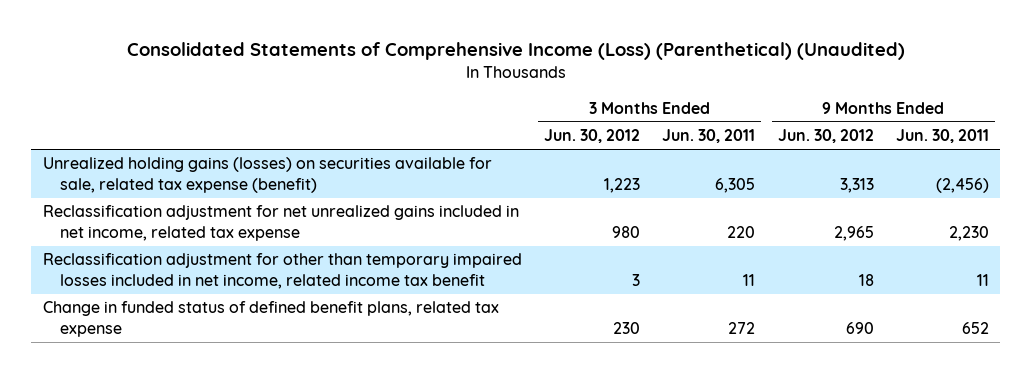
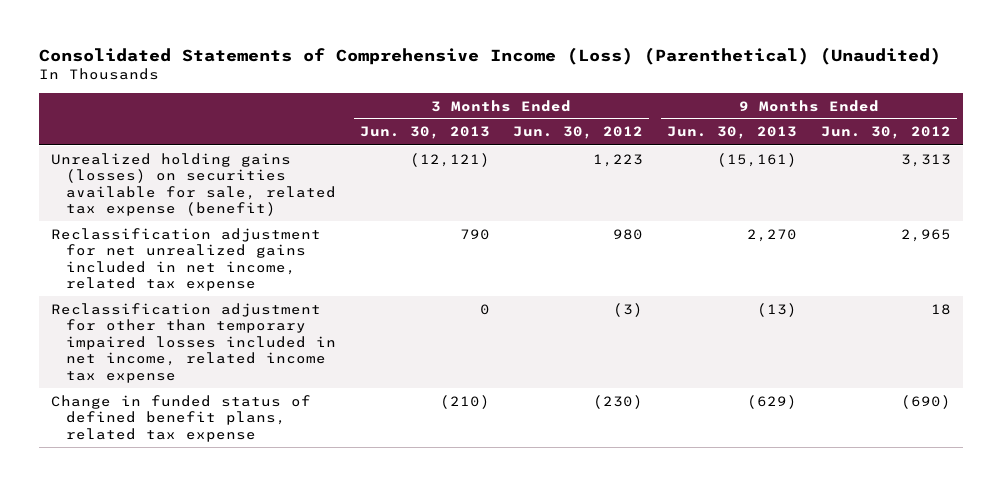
[662,129,756,144] Jun. 30, 2011 -> none
[896,129,990,144] Jun. 30, 2011 -> none
none -> [359,126,490,140] Jun. 30, 2013
none -> [666,126,797,140] Jun. 30, 2013
[42,253,522,289] Reclassification adjustment for other than temporary impaired losses included in net income, related income tax benefit -> [51,302,336,383] Reclassification adjustment for other than temporary impaired losses included in net income, related income tax expense
[631,273,640,286] 3 -> [613,302,644,317] (3)
[612,321,640,334] 230 -> [593,394,644,409] (230)
[845,321,874,334] 690 -> [900,394,951,409] (690)

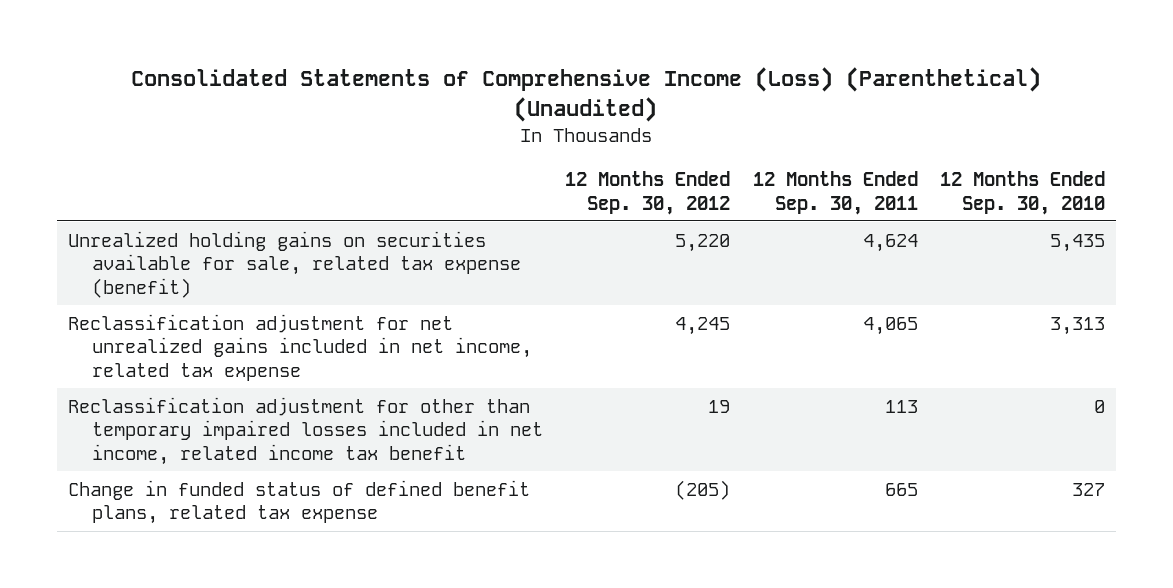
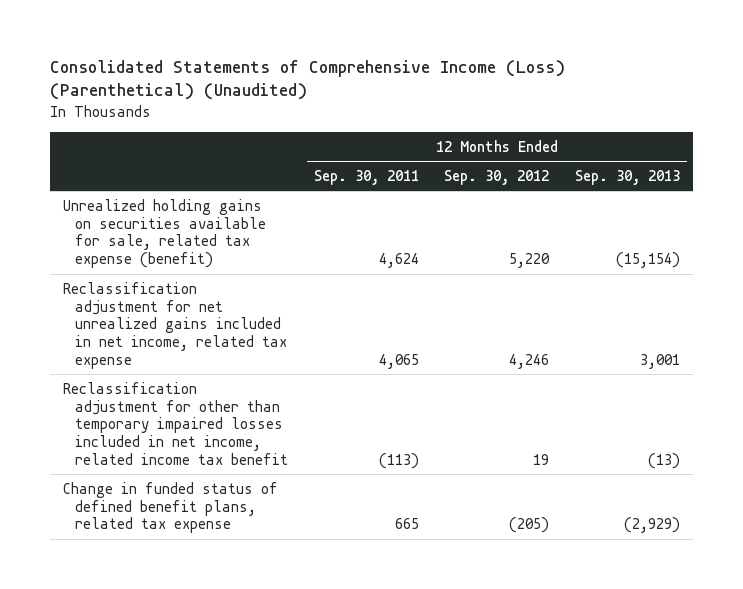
[939,170,1105,215] 12 Months Ended Sep. 30, 2010 -> none
none -> [575,169,681,185] Sep. 30, 2013
[675,316,731,335] 4,245 -> [509,353,550,369] 4,246
[884,399,918,413] 113 -> [378,452,419,469] (113)

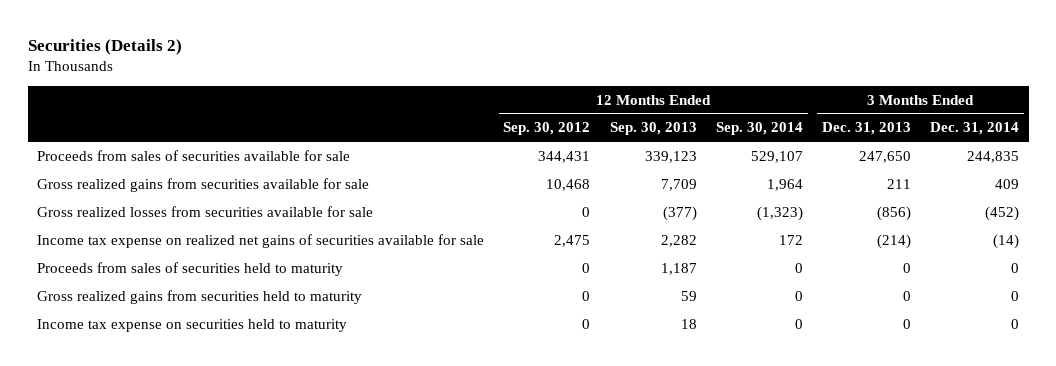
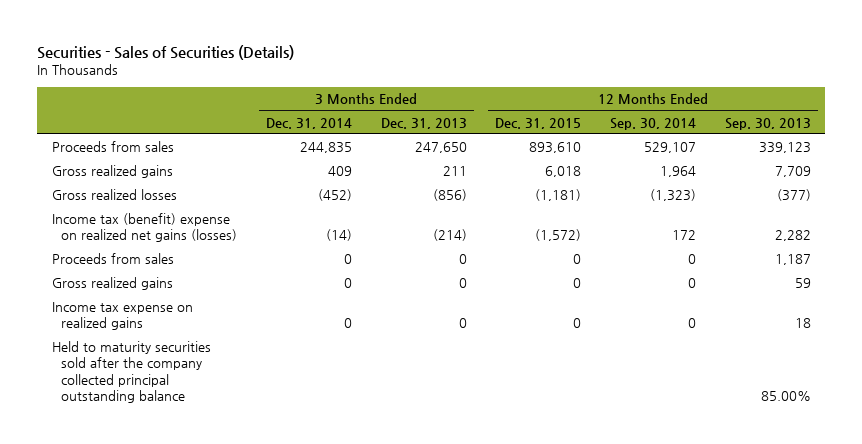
[27,38,182,55] Securities (Details 2) -> [37,44,295,60] Securities - Sales of Securities (Details)
[503,122,591,136] Sep. 30, 2012 -> none
none -> [495,117,582,129] Dec. 31, 2015
[37,149,351,161] Proceeds from sales of securities available for sale -> [51,141,174,153] Proceeds from sales
[37,177,370,192] Gross realized gains from securities available for sale -> [51,165,173,179] Gross realized gains
[37,205,374,217] Gross realized losses from securities available for sale -> [51,189,177,201] Gross realized losses
[37,233,485,248] Income tax expense on realized net gains of securities available for sale -> [51,213,238,243] Income tax (benefit) expense on realized net gains (losses)
[37,261,344,276] Proceeds from sales of securities held to maturity -> [51,253,174,265] Proceeds from sales
[37,289,363,304] Gross realized gains from securities held to maturity -> [51,277,173,291] Gross realized gains
[37,318,348,332] Income tax expense on securities held to maturity -> [51,302,193,331] Income tax expense on realized gains
none -> [51,341,211,403] Held to maturity securities sold after the company collected principal outstanding balance

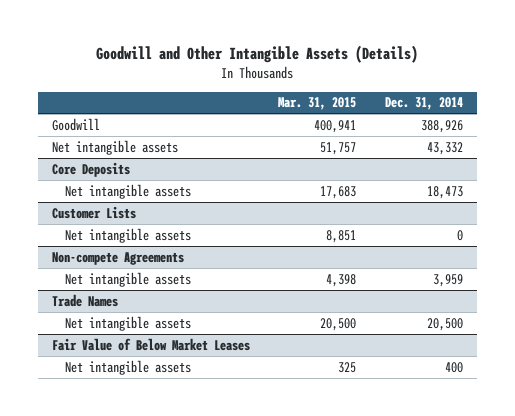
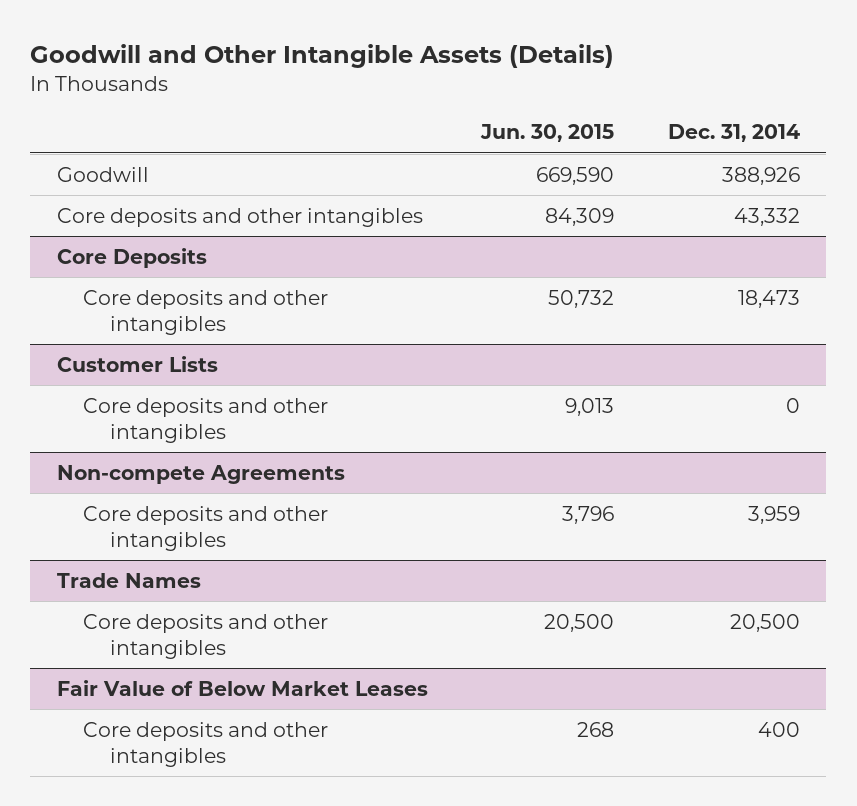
[278,97,357,111] Mar. 31, 2015 -> none
none -> [480,124,615,143] Jun. 30, 2015
[51,139,178,155] Net intangible assets -> [57,207,424,227] Core deposits and other intangibles
[64,183,191,199] Net intangible assets -> [83,289,329,335] Core deposits and other intangibles
[64,227,191,243] Net intangible assets -> [83,397,329,443] Core deposits and other intangibles
[64,271,191,287] Net intangible assets -> [83,505,329,551] Core deposits and other intangibles
[64,315,191,331] Net intangible assets -> [83,613,329,659] Core deposits and other intangibles
[64,359,191,375] Net intangible assets -> [83,721,329,767] Core deposits and other intangibles

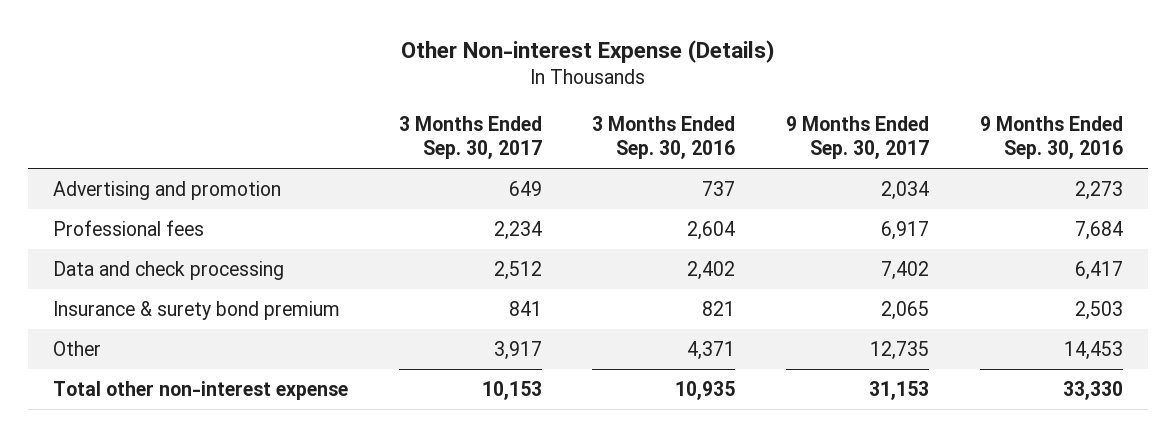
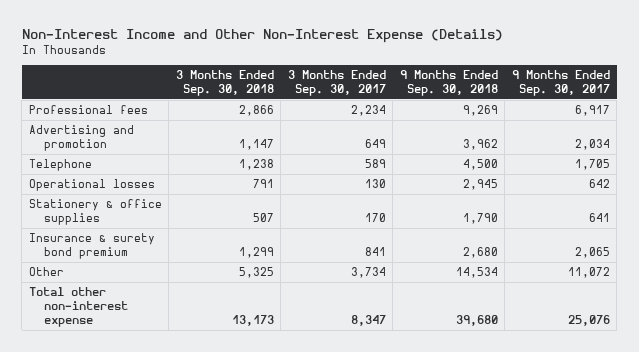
[400,39,775,63] Other Non-interest Expense (Details) -> [21,28,503,43] Non-Interest Income and Other Non-Interest Expense (Details)
[592,115,736,160] 3 Months Ended Sep. 30, 2016 -> none
[979,115,1123,160] 9 Months Ended Sep. 30, 2016 -> none
none -> [175,70,274,96] 3 Months Ended Sep. 30, 2018
none -> [399,70,498,96] 9 Months Ended Sep. 30, 2018
[52,260,284,280] Data and check processing -> none
[52,180,281,200] Advertising and promotion -> [28,125,134,152] Advertising and promotion
none -> [28,159,92,172] Telephone
none -> [28,179,155,192] Operational losses
none -> [28,199,162,226] Stationery & office supplies
[493,340,542,360] 3,917 -> [350,267,386,279] 3,734
[870,340,930,360] 12,735 -> [567,267,610,279] 11,072
[481,380,542,400] 10,153 -> [350,314,386,326] 8,347
[869,380,930,400] 31,153 -> [567,314,610,326] 25,076

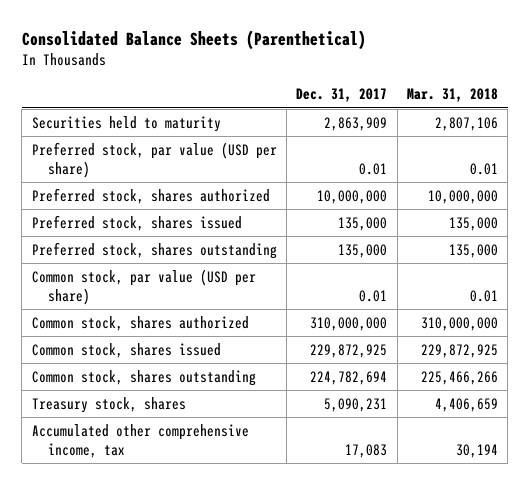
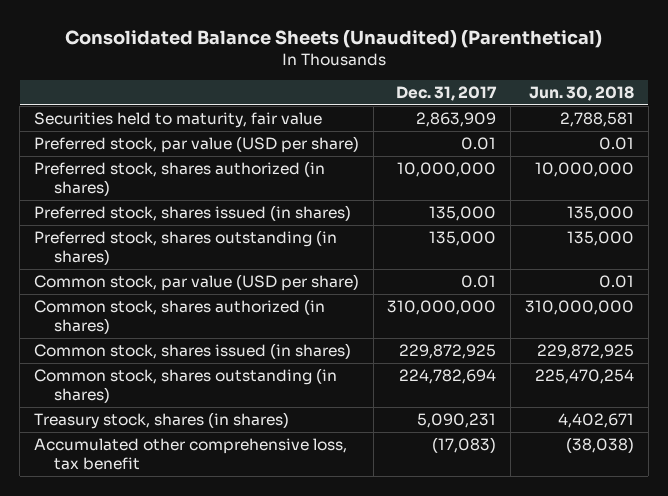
[21,30,366,51] Consolidated Balance Sheets (Parenthetical) -> [64,29,602,48] Consolidated Balance Sheets (Unaudited) (Parenthetical)
[406,88,498,103] Mar. 31, 2018 -> none
none -> [529,86,635,102] Jun. 30, 2018
[31,115,221,132] Securities held to maturity -> [33,111,322,128] Securities held to maturity, fair value
[31,187,270,204] Preferred stock, shares authorized -> [33,160,325,197] Preferred stock, shares authorized (in shares)
[31,214,242,231] Preferred stock, shares issued -> [33,204,351,221] Preferred stock, shares issued (in shares)
[31,241,277,259] Preferred stock, shares outstanding -> [33,229,337,266] Preferred stock, shares outstanding (in shares)
[31,315,249,331] Common stock, shares authorized -> [33,298,325,335] Common stock, shares authorized (in shares)
[31,342,221,358] Common stock, shares issued -> [33,342,351,359] Common stock, shares issued (in shares)
[31,369,256,386] Common stock, shares outstanding -> [33,367,337,404] Common stock, shares outstanding (in shares)
[31,396,186,413] Treasury stock, shares -> [33,411,289,429] Treasury stock, shares (in shares)
[31,423,249,458] Accumulated other comprehensive income, tax -> [33,437,347,471] Accumulated other comprehensive loss, tax benefit
[345,443,388,458] 17,083 -> [432,436,497,453] (17,083)

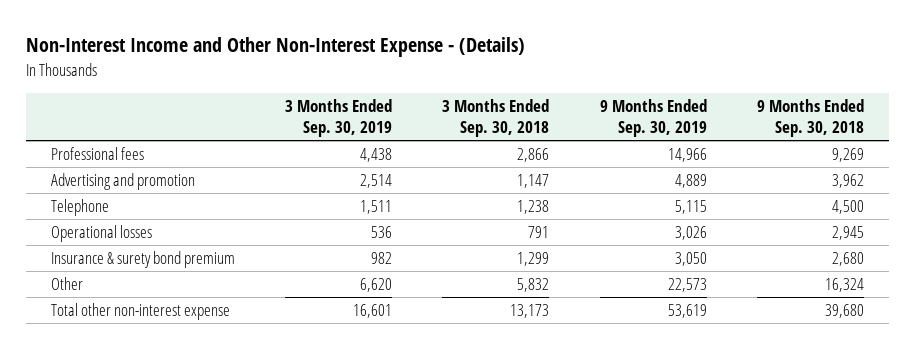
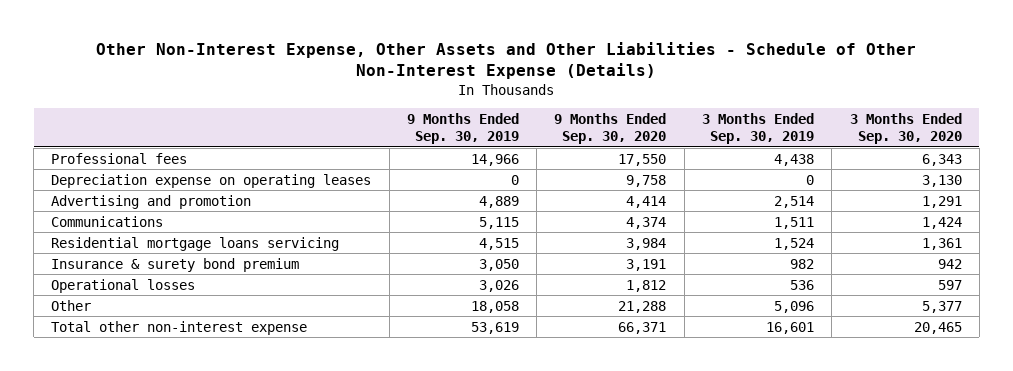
[25,37,525,58] Non-Interest Income and Other Non-Interest Expense - (Details) -> [96,41,917,80] Other Non-Interest Expense, Other Assets and Other Liabilities - Schedule of Other Non-Interest Expense (Details)
[442,99,550,138] 3 Months Ended Sep. 30, 2018 -> none
[756,99,864,138] 9 Months Ended Sep. 30, 2018 -> none
none -> [554,113,667,144] 9 Months Ended Sep. 30, 2020
none -> [849,113,962,144] 3 Months Ended Sep. 30, 2020
none -> [51,173,372,188] Depreciation expense on operating leases
[50,199,109,217] Telephone -> [51,215,164,227] Communications
none -> [51,236,340,251] Residential mortgage loans servicing
[50,225,152,243] Operational losses -> [51,278,196,293] Operational losses
[360,278,393,293] 6,620 -> [773,300,814,313] 5,096
[667,278,707,293] 22,573 -> [470,300,519,313] 18,058

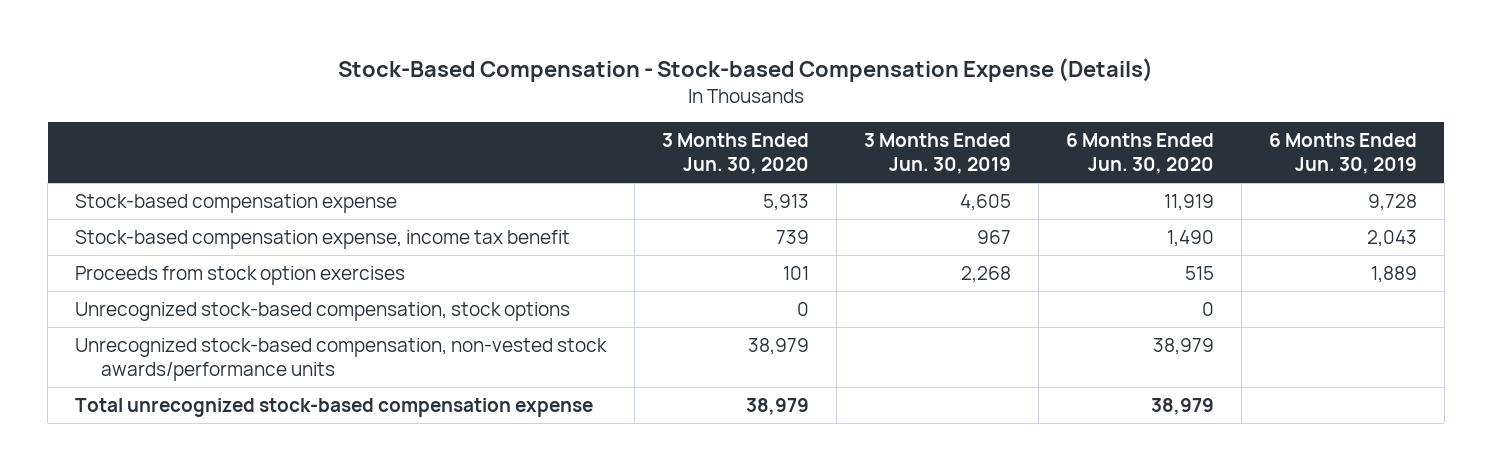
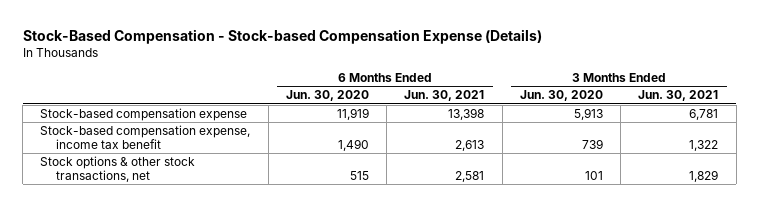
[863,132,1011,175] 3 Months Ended Jun. 30, 2019 -> none
[1268,132,1417,175] 6 Months Ended Jun. 30, 2019 -> none
none -> [404,90,485,102] Jun. 30, 2021
none -> [638,90,719,102] Jun. 30, 2021
[75,301,571,321] Unrecognized stock-based compensation, stock options -> none
[75,337,608,382] Unrecognized stock-based compensation, non-vested stock awards/performance units -> none
[75,397,594,417] Total unrecognized stock-based compensation expense -> none
[75,265,406,285] Proceeds from stock option exercises -> [40,155,196,182] Stock options & other stock transactions, net

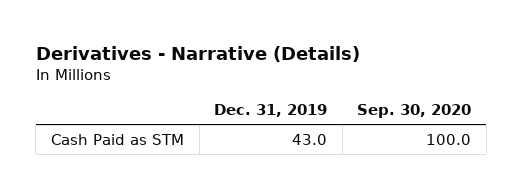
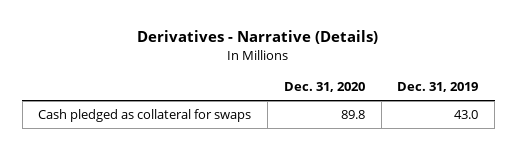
[357,104,472,119] Sep. 30, 2020 -> none
none -> [283,82,365,93] Dec. 31, 2020
[50,133,184,145] Cash Paid as STM -> [38,109,252,123] Cash pledged as collateral for swaps

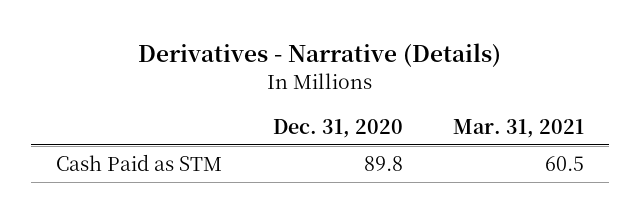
[397,82,479,93] Dec. 31, 2019 -> none
none -> [452,118,584,138] Mar. 31, 2021
[38,109,252,123] Cash pledged as collateral for swaps -> [56,154,223,172] Cash Paid as STM

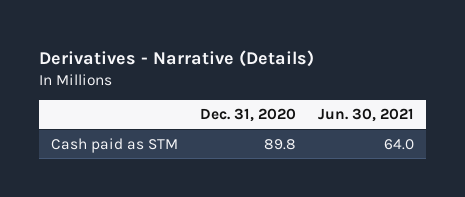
[452,118,584,138] Mar. 31, 2021 -> none
none -> [318,108,415,123] Jun. 30, 2021
[56,154,223,172] Cash Paid as STM -> [50,138,178,154] Cash paid as STM

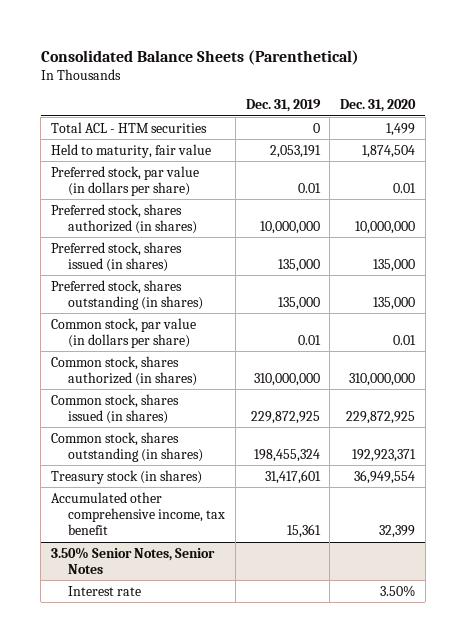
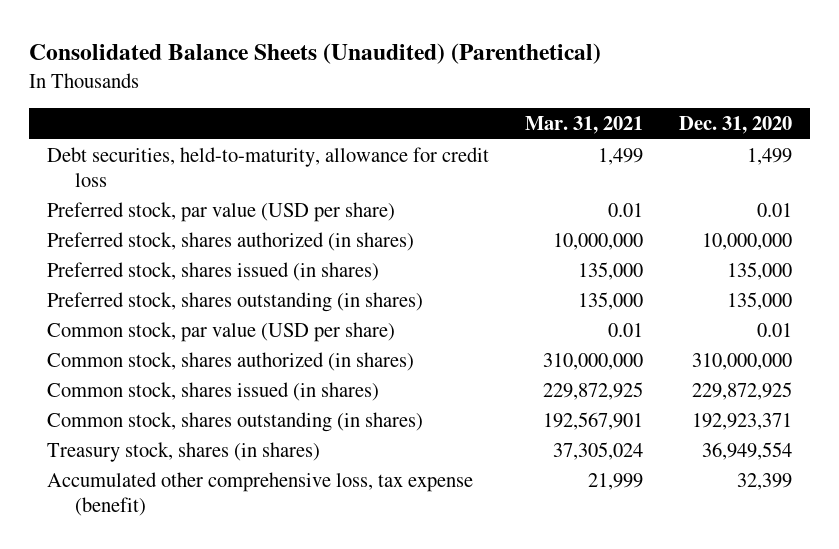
[40,49,359,65] Consolidated Balance Sheets (Parenthetical) -> [28,43,601,65] Consolidated Balance Sheets (Unaudited) (Parenthetical)
[245,99,321,113] Dec. 31, 2019 -> none
none -> [525,116,644,135] Mar. 31, 2021
[50,143,211,158] Held to maturity, fair value -> none
[50,121,207,133] Total ACL - HTM securities -> [46,146,489,187] Debt securities, held-to-maturity, allowance for credit loss
[50,165,199,197] Preferred stock, par value (in dollars per share) -> [46,201,395,222] Preferred stock, par value (USD per share)
[50,317,196,349] Common stock, par value (in dollars per share) -> [46,321,395,342] Common stock, par value (USD per share)
[50,546,215,575] 3.50% Senior Notes, Senior Notes -> none
[68,585,142,596] Interest rate -> none
[50,469,202,484] Treasury stock (in shares) -> [46,441,320,462] Treasury stock, shares (in shares)
[50,491,226,536] Accumulated other comprehensive income, tax benefit -> [46,471,473,516] Accumulated other comprehensive loss, tax expense (benefit)

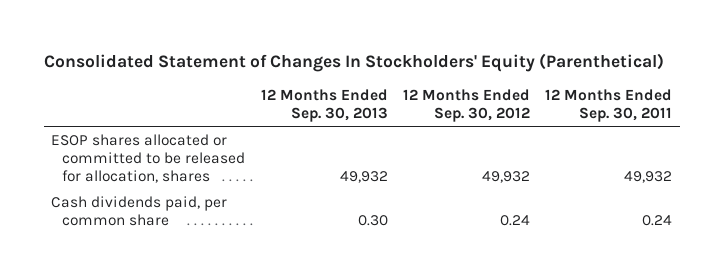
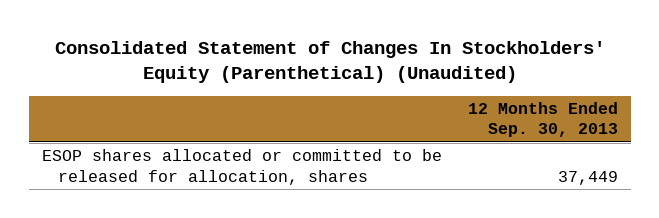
[43,53,664,73] Consolidated Statement of Changes In Stockholders' Equity (Parenthetical) -> [54,40,605,84] Consolidated Statement of Changes In Stockholders' Equity (Parenthetical) (Unaudited)
[403,89,531,123] 12 Months Ended Sep. 30, 2012 -> none
[545,89,673,123] 12 Months Ended Sep. 30, 2011 -> none
[51,195,228,226] Cash dividends paid, per common share -> none
[339,170,388,183] 49,932 -> [557,170,618,185] 37,449

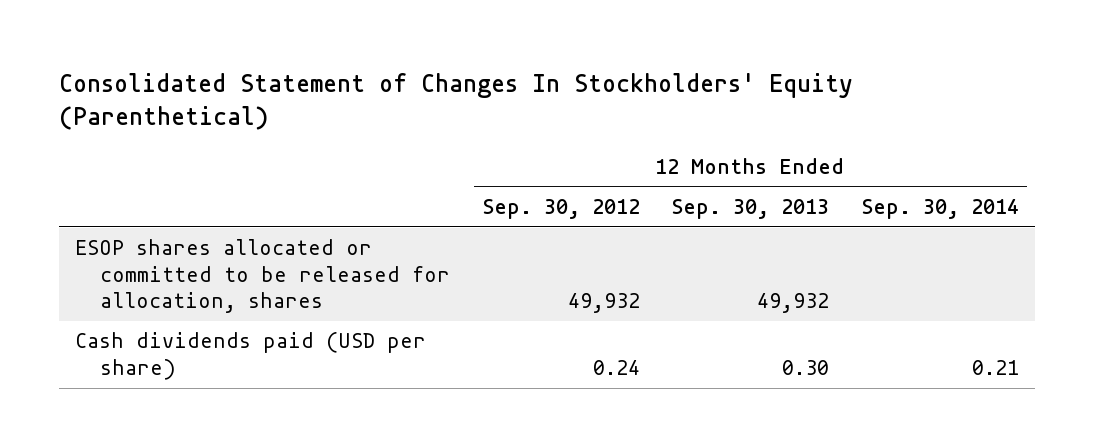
[54,40,605,84] Consolidated Statement of Changes In Stockholders' Equity (Parenthetical) (Unaudited) -> [59,73,854,131] Consolidated Statement of Changes In Stockholders' Equity (Parenthetical)
none -> [481,198,640,219] Sep. 30, 2012
none -> [860,198,1019,219] Sep. 30, 2014
[557,170,618,185] 37,449 -> [757,293,830,314] 49,932
none -> [74,332,426,380] Cash dividends paid (USD per share)

